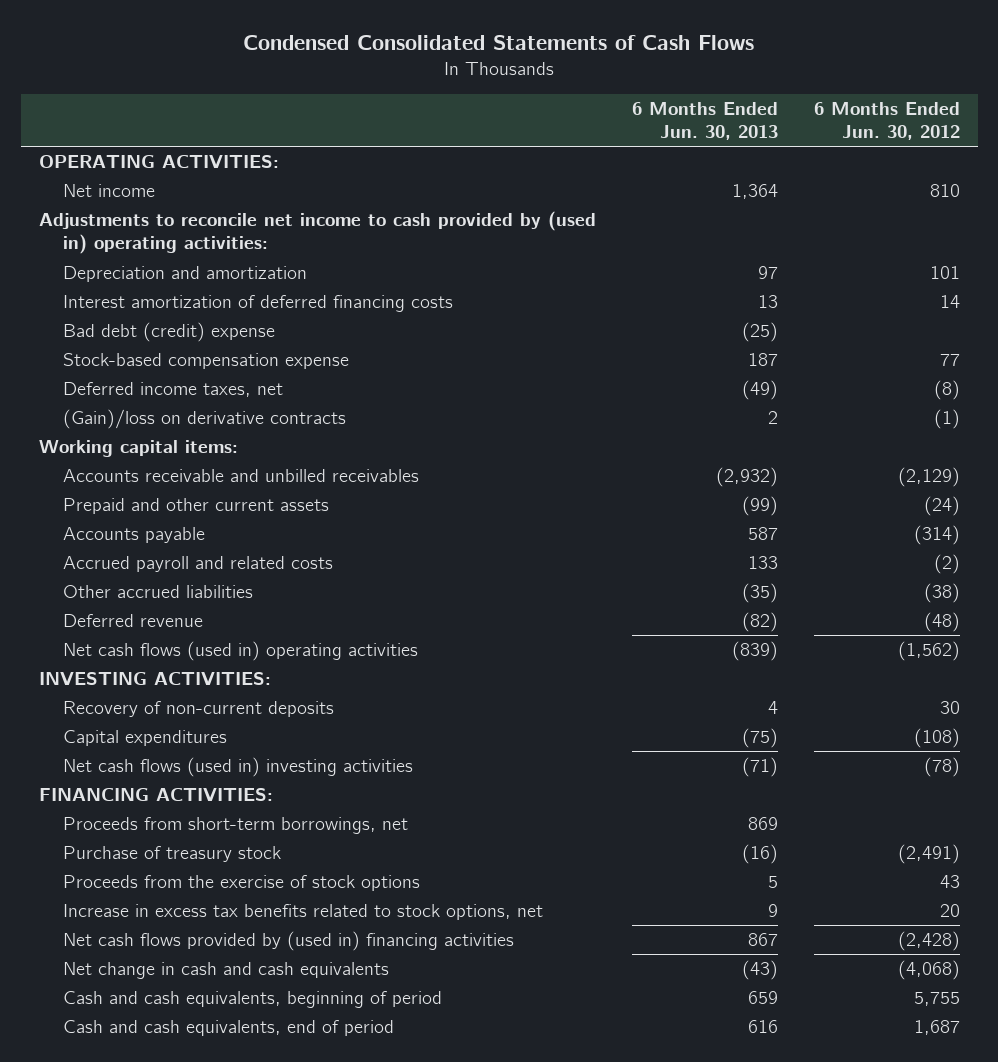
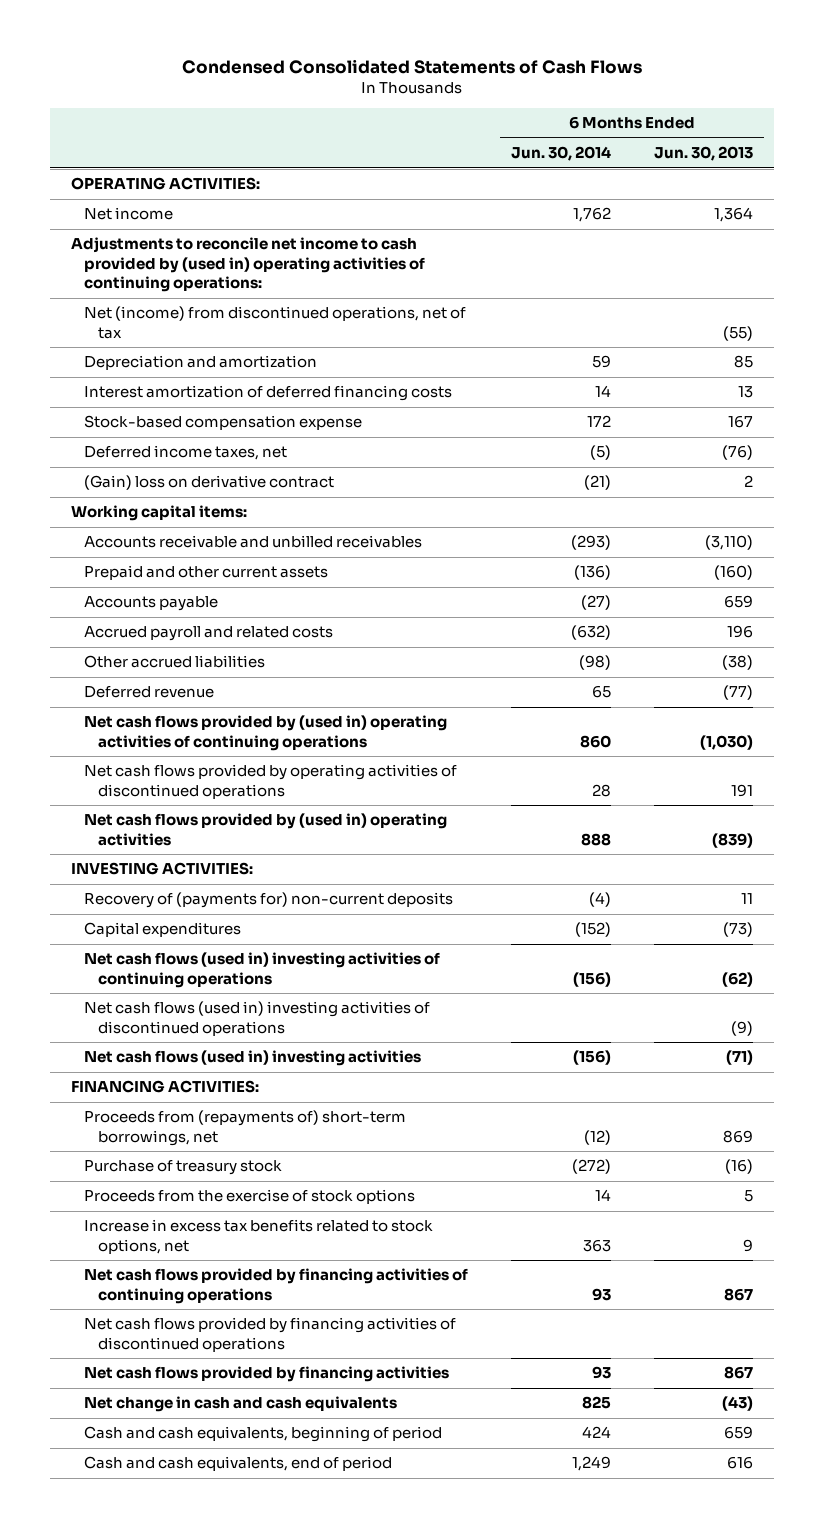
[813,101,960,140] 6 Months Ended Jun. 30, 2012 -> none
none -> [511,146,612,162] Jun. 30, 2014
[38,211,596,255] Adjustments to reconcile net income to cash provided by (used in) operating activities: -> [70,237,426,293] Adjustments to reconcile net income to cash provided by (used in) operating activities of continuing operations:
none -> [84,306,467,339] Net (income) from discontinued operations, net of tax
[757,266,778,280] 97 -> [733,355,753,369] 85
[63,322,276,343] Bad debt (credit) expense -> none
[747,353,778,367] 187 -> [727,415,753,429] 167
[741,380,778,401] (49) -> [721,445,753,461] (76)
[63,409,347,430] (Gain)/loss on derivative contracts -> [84,475,335,491] (Gain) loss on derivative contract
[715,467,778,488] (2,932) -> [704,535,753,551] (3,110)
[741,496,778,517] (99) -> [713,565,753,581] (160)
[747,527,778,541] 587 -> [723,595,753,609] 659
[747,556,778,570] 133 -> [726,625,753,639] 196
[741,583,778,604] (35) -> [721,655,753,671] (38)
[741,612,778,633] (82) -> [722,685,753,701] (77)
none -> [84,715,448,751] Net cash flows provided by (used in) operating activities of continuing operations
none -> [84,764,458,799] Net cash flows provided by operating activities of discontinued operations
[63,641,419,662] Net cash flows (used in) operating activities -> [84,813,448,846] Net cash flows provided by (used in) operating activities
[63,701,335,718] Recovery of non-current deposits -> [84,892,454,909] Recovery of (payments for) non-current deposits
[767,701,778,715] 4 -> [740,893,753,905] 11
[741,728,778,749] (75) -> [722,922,753,938] (73)
none -> [84,952,441,988] Net cash flows (used in) investing activities of continuing operations
none -> [84,1001,431,1036] Net cash flows (used in) investing activities of discontinued operations
[63,817,409,835] Proceeds from short-term borrowings, net -> [84,1110,407,1146] Proceeds from (repayments of) short-term borrowings, net
none -> [84,1268,469,1304] Net cash flows provided by financing activities of continuing operations
none -> [84,1317,457,1352] Net cash flows provided by financing activities of discontinued operations
[63,931,515,952] Net cash flows provided by (used in) financing activities -> [84,1366,450,1383] Net cash flows provided by financing activities

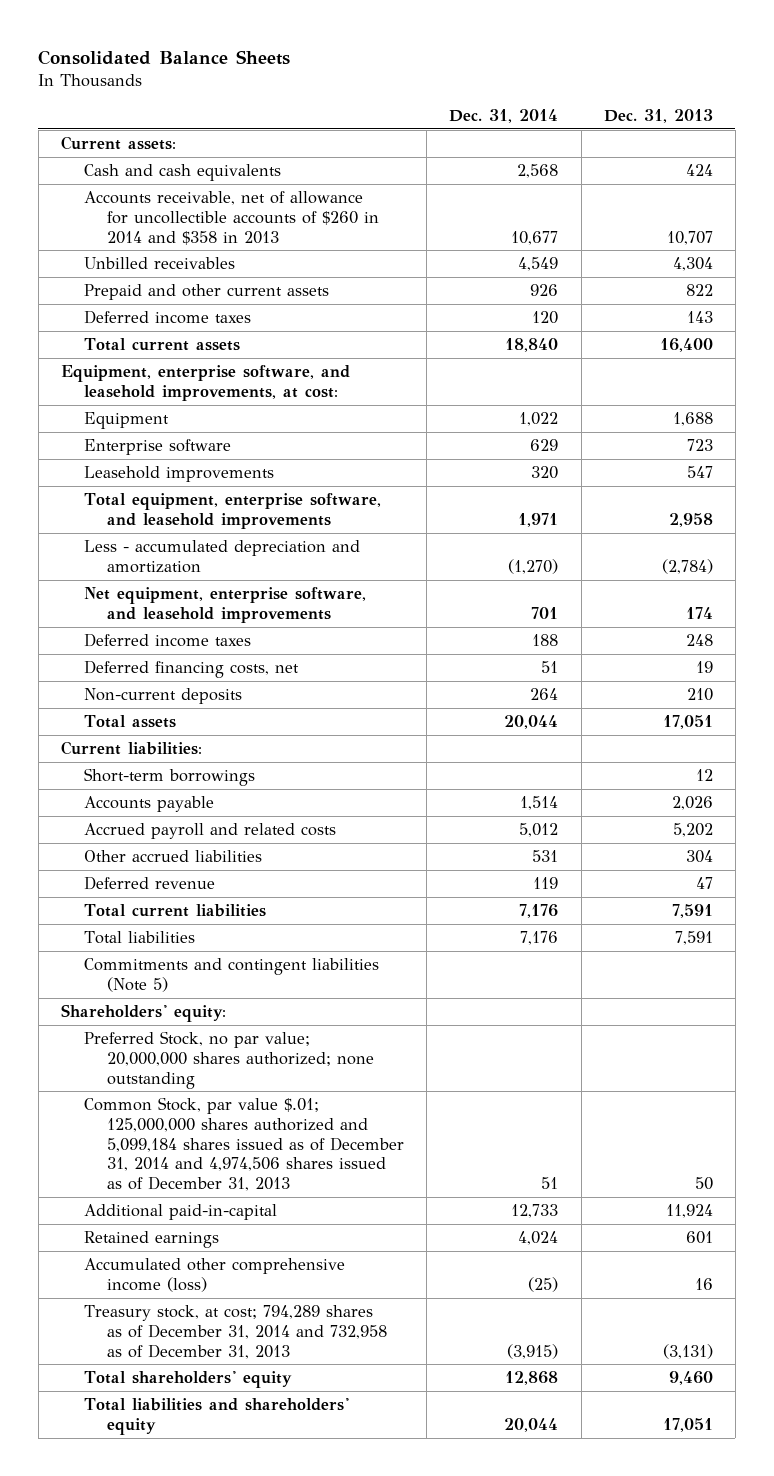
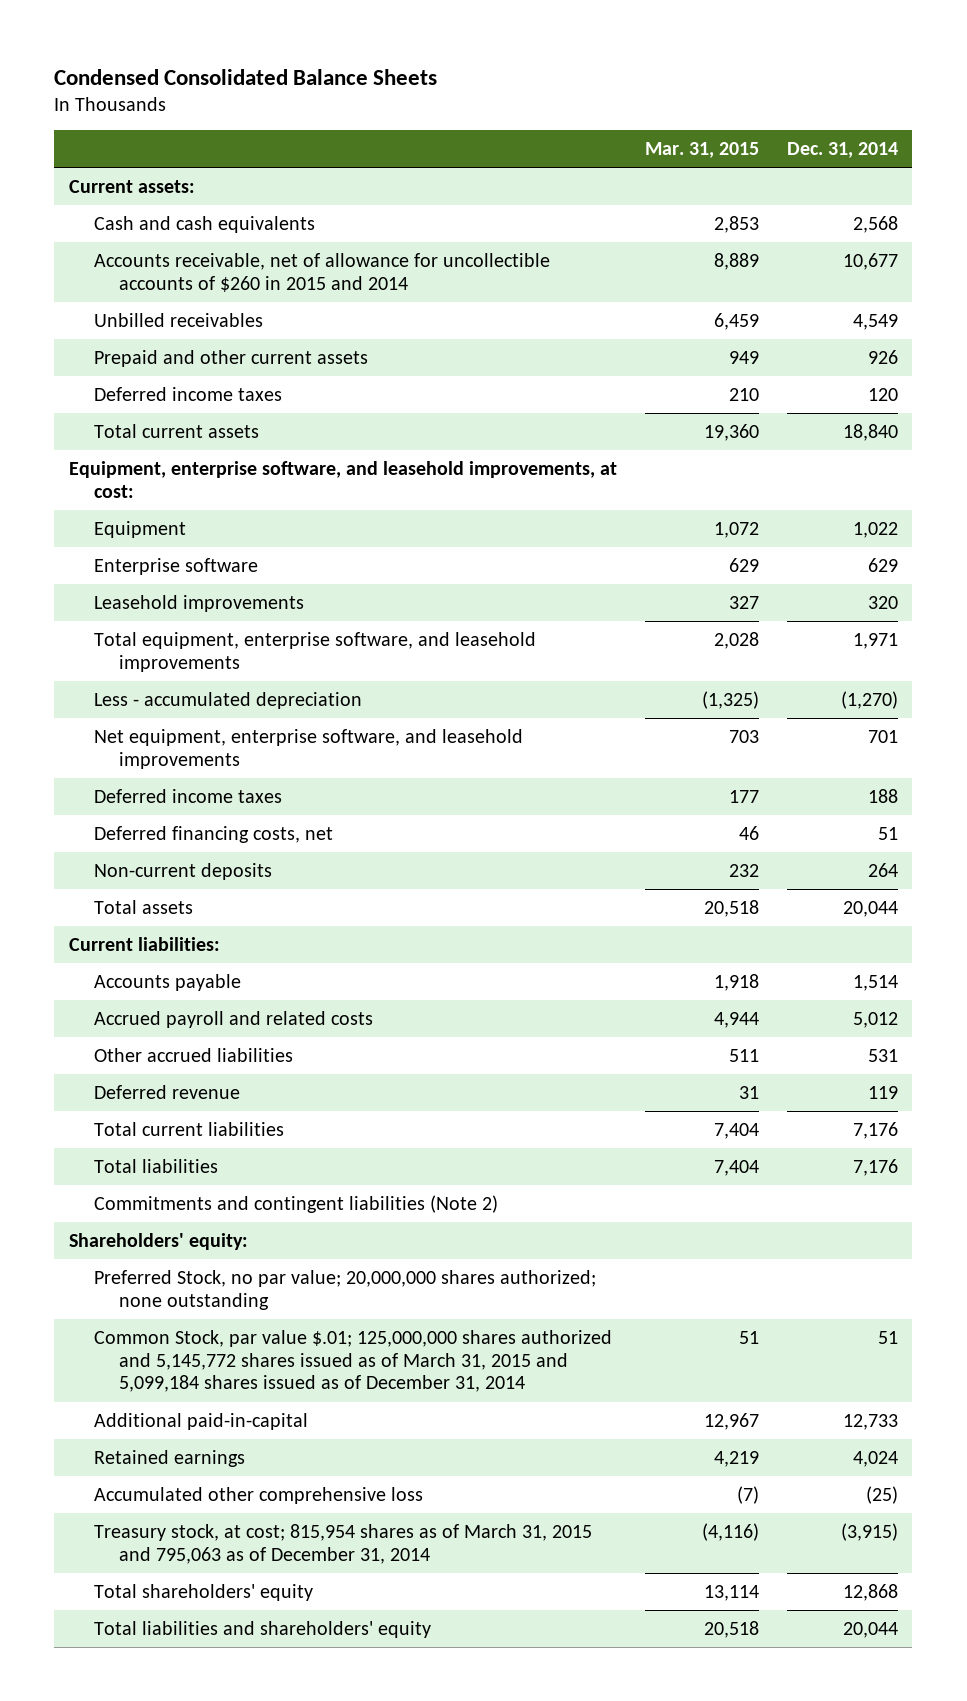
[38,49,291,65] Consolidated Balance Sheets -> [54,68,438,85] Condensed Consolidated Balance Sheets
[603,109,713,124] Dec. 31, 2013 -> none
none -> [644,141,759,158] Mar. 31, 2015
[83,191,380,245] Accounts receivable, net of allowance for uncollectible accounts of $260 in 2014 and $358 in 2013 -> [93,252,550,292] Accounts receivable, net of allowance for uncollectible accounts of $260 in 2015 and 2014
[83,540,360,573] Less - accumulated depreciation and amortization -> [93,691,362,709] Less - accumulated depreciation
[83,768,255,787] Short-term borrowings -> none
[83,958,379,992] Commitments and contingent liabilities (Note 5) -> [93,1194,498,1213] Commitments and contingent liabilities (Note 2)
[83,1097,405,1192] Common Stock, par value $.01; 125,000,000 shares authorized and 5,099,184 shares issued as of December 31, 2014 and 4,974,506 shares issued as of December 31, 2013 -> [93,1329,612,1393] Common Stock, par value $.01; 125,000,000 shares authorized and 5,145,772 shares issued as of March 31, 2015 and 5,099,184 shares issued as of December 31, 2014
[83,1258,345,1292] Accumulated other comprehensive income (loss) -> [93,1486,423,1504] Accumulated other comprehensive loss
[83,1305,388,1359] Treasury stock, at cost; 794,289 shares as of December 31, 2014 and 732,958 as of December 31, 2013 -> [93,1523,592,1564] Treasury stock, at cost; 815,954 shares as of March 31, 2015 and 795,063 as of December 31, 2014

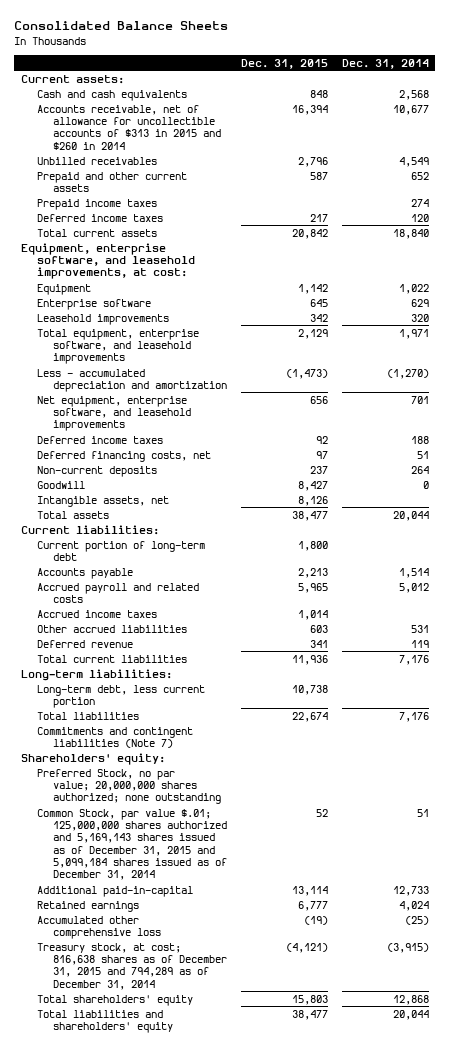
[54,68,438,85] Condensed Consolidated Balance Sheets -> [13,21,228,31] Consolidated Balance Sheets
[644,141,759,158] Mar. 31, 2015 -> none
none -> [241,58,329,69] Dec. 31, 2015
[93,252,550,292] Accounts receivable, net of allowance for uncollectible accounts of $260 in 2015 and 2014 -> [36,104,222,150] Accounts receivable, net of allowance for uncollectible accounts of $313 in 2015 and $260 in 2014
[867,349,898,364] 926 -> [410,171,429,180] 652
none -> [36,198,157,210] Prepaid income taxes
[93,691,362,709] Less - accumulated depreciation -> [36,368,228,392] Less - accumulated depreciation and amortization
none -> [36,480,85,489] Goodwill
none -> [36,495,169,507] Intangible assets, net
none -> [36,540,205,561] Current portion of long-term debt
none -> [36,609,157,618] Accrued income taxes
none -> [20,668,172,681] Long-term liabilities:
none -> [36,684,205,708] Long-term debt, less current portion
[93,1194,498,1213] Commitments and contingent liabilities (Note 2) -> [36,726,193,748] Commitments and contingent liabilities (Note 7)
[93,1329,612,1393] Common Stock, par value $.01; 125,000,000 shares authorized and 5,145,772 shares issued as of March 31, 2015 and 5,099,184 shares issued as of December 31, 2014 -> [36,808,228,881] Common Stock, par value $.01; 125,000,000 shares authorized and 5,169,143 shares issued as of December 31, 2015 and 5,099,184 shares issued as of December 31, 2014
[93,1523,592,1564] Treasury stock, at cost; 815,954 shares as of March 31, 2015 and 795,063 as of December 31, 2014 -> [36,942,228,990] Treasury stock, at cost; 816,638 shares as of December 31, 2015 and 794,289 as of December 31, 2014

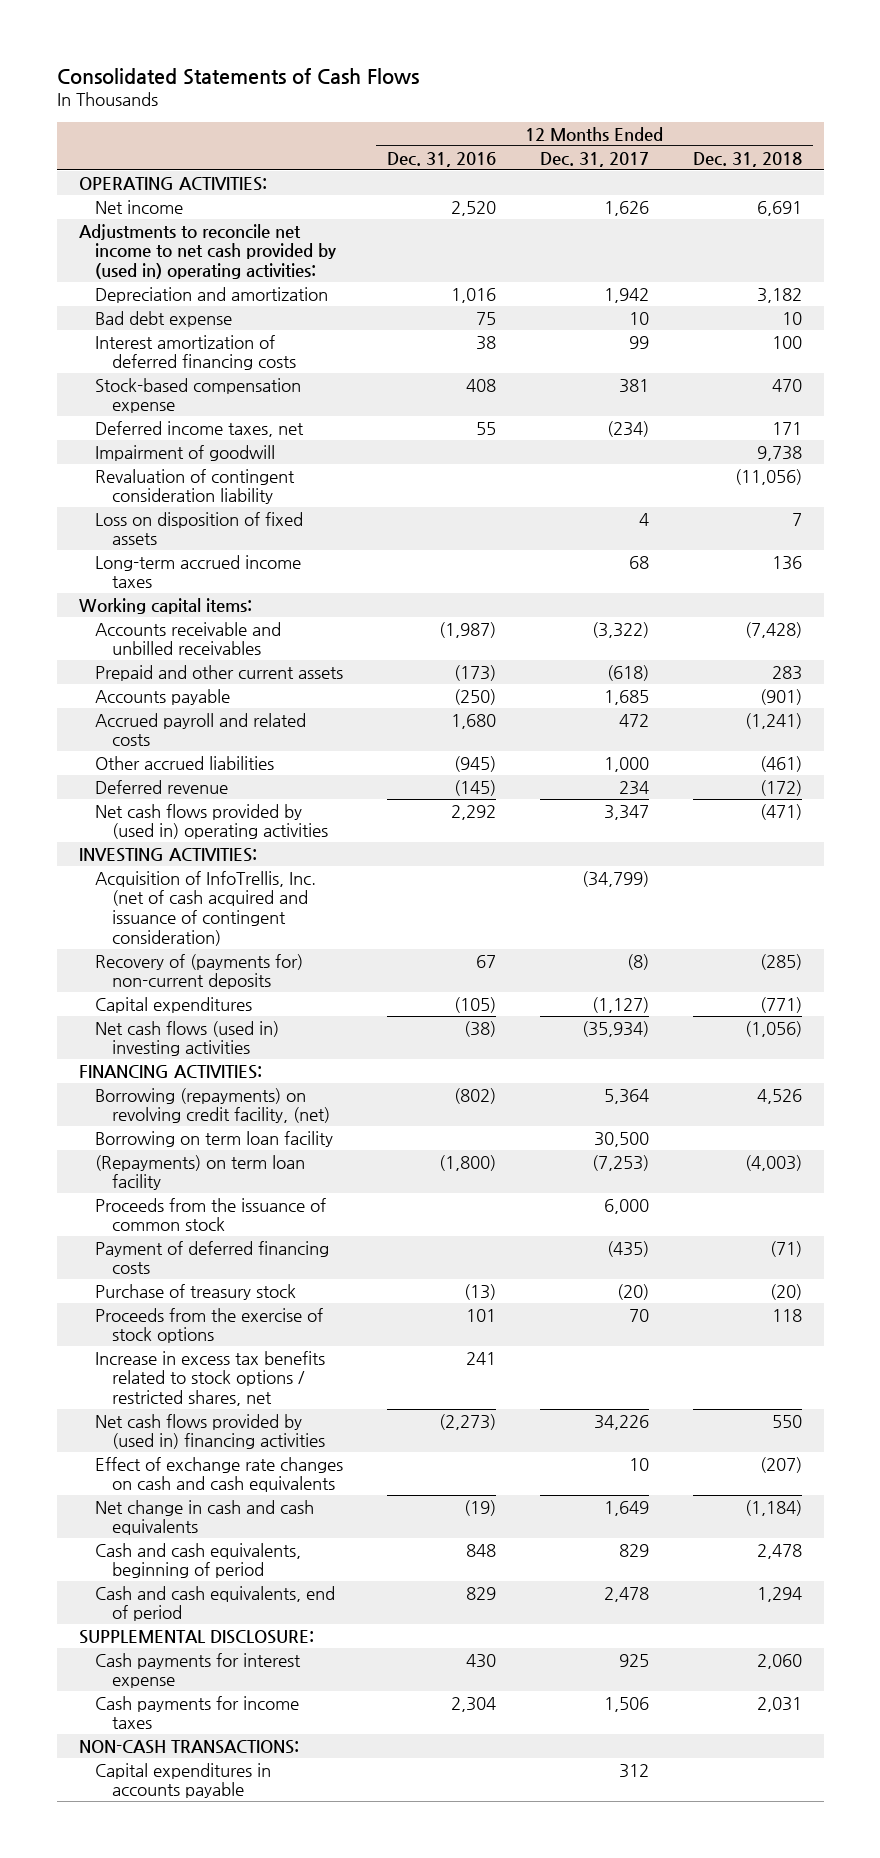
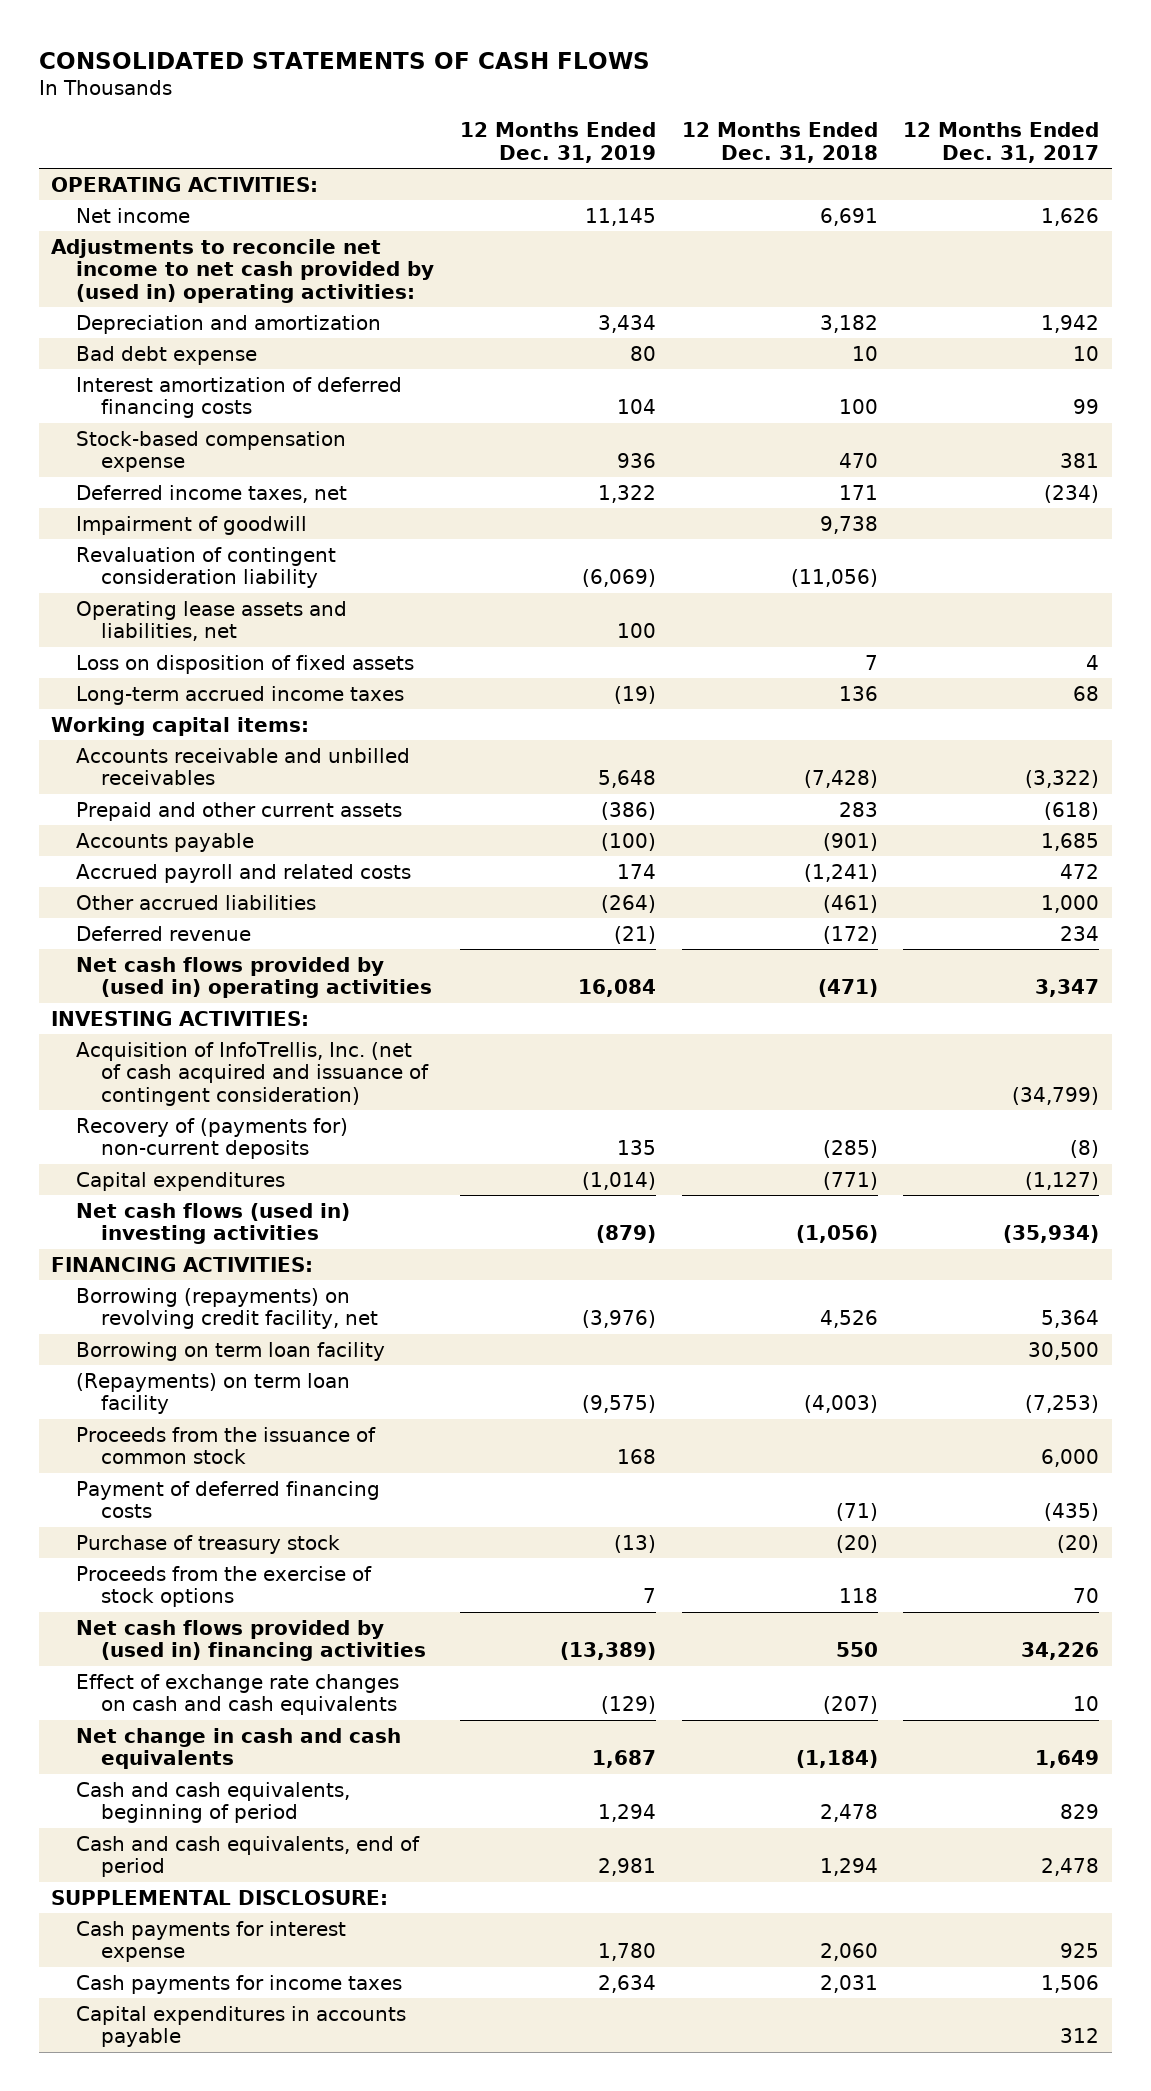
[56,67,419,85] Consolidated Statements of Cash Flows -> [38,51,650,69] CONSOLIDATED STATEMENTS OF CASH FLOWS
[387,151,497,167] Dec. 31, 2016 -> none
none -> [459,122,656,163] 12 Months Ended Dec. 31, 2019
none -> [76,600,348,642] Operating lease assets and liabilities, net
[95,1087,331,1124] Borrowing (repayments) on revolving credit facility, (net) -> [76,1287,378,1330] Borrowing (repayments) on revolving credit facility, net
[95,1350,326,1407] Increase in excess tax benefits related to stock options / restricted shares, net -> none
[78,1739,299,1754] NON-CASH TRANSACTIONS: -> none

